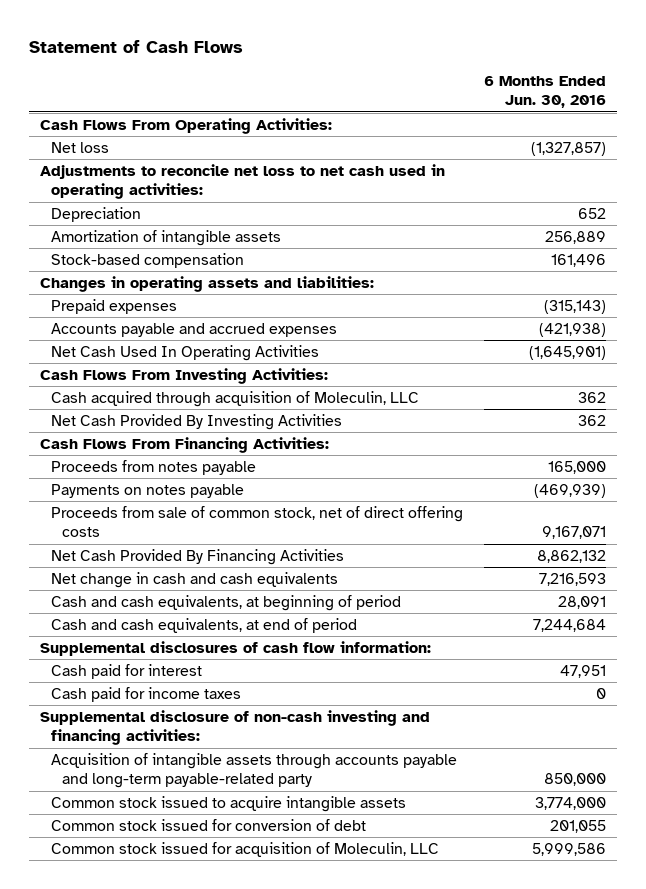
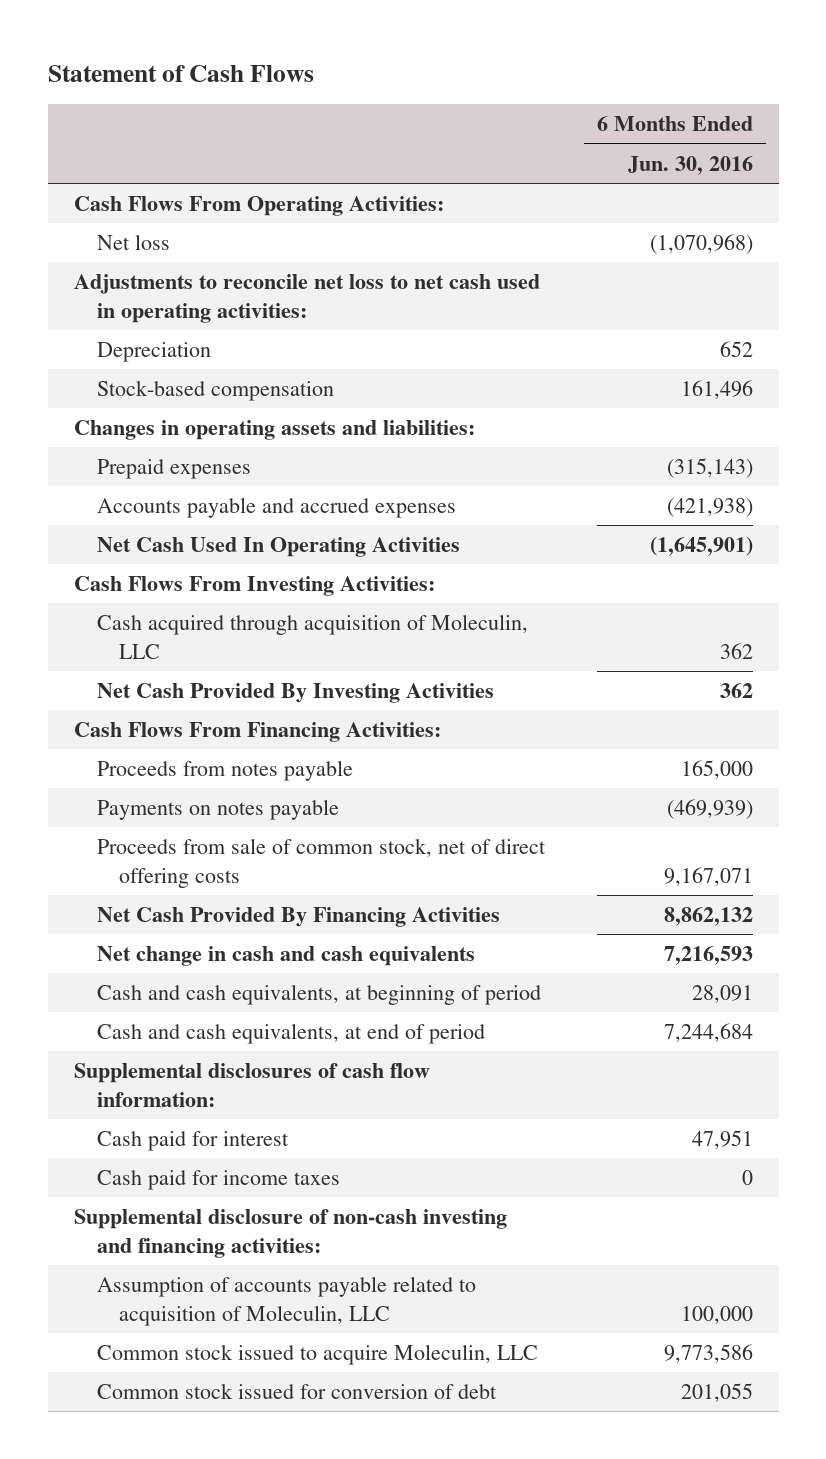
[530,142,606,157] (1,327,857) -> [649,233,753,254] (1,070,968)
[50,230,281,247] Amortization of intangible assets -> none
[50,753,457,789] Acquisition of intangible assets through accounts payable and long-term payable-related party -> none
none -> [96,1275,476,1326] Assumption of accounts payable related to acquisition of Moleculin, LLC
[50,796,406,813] Common stock issued to acquire intangible assets -> [96,1343,538,1365] Common stock issued to acquire Moleculin, LLC
[534,797,606,811] 3,774,000 -> [663,1343,753,1363] 9,773,586
[50,842,439,858] Common stock issued for acquisition of Moleculin, LLC -> none

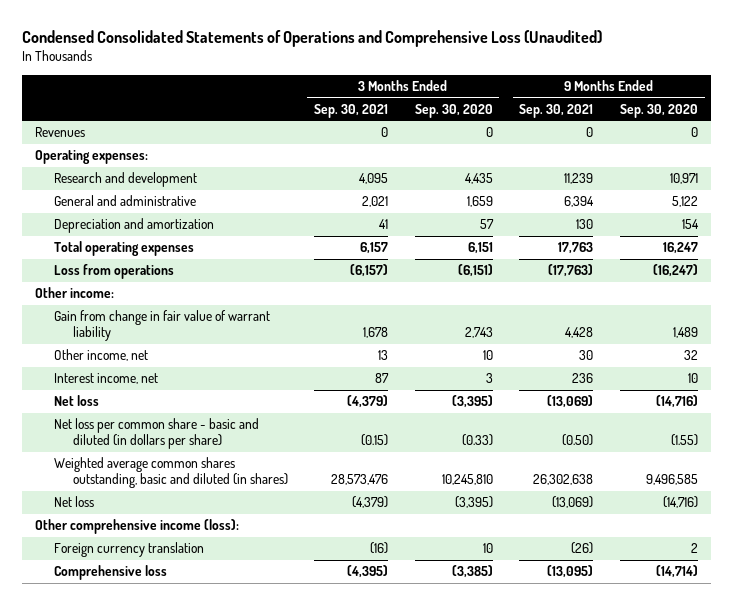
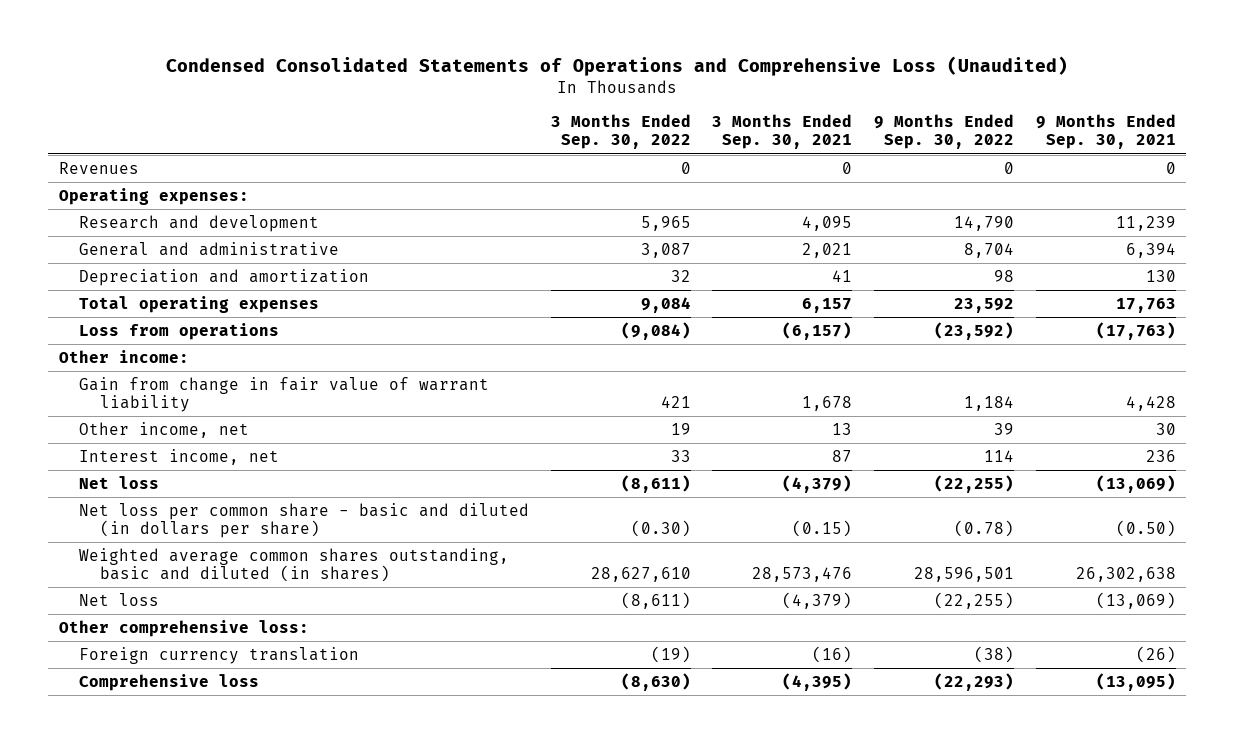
[414,103,493,118] Sep. 30, 2020 -> none
[619,103,698,118] Sep. 30, 2020 -> none
none -> [550,114,691,150] 3 Months Ended Sep. 30, 2022
none -> [874,114,1015,150] 9 Months Ended Sep. 30, 2022
[34,519,239,535] Other comprehensive income (loss): -> [58,619,309,637] Other comprehensive loss:

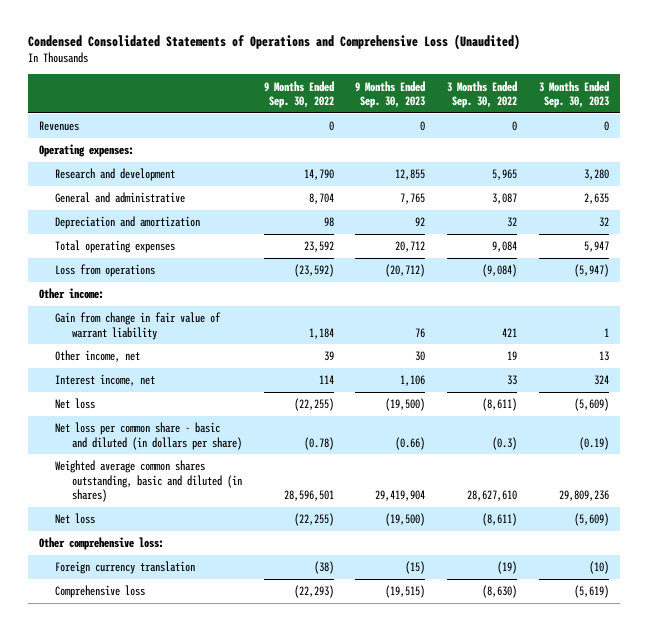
[712,114,853,150] 3 Months Ended Sep. 30, 2021 -> none
[1035,114,1176,150] 9 Months Ended Sep. 30, 2021 -> none
none -> [355,80,426,108] 9 Months Ended Sep. 30, 2023
none -> [539,80,610,108] 3 Months Ended Sep. 30, 2023
[630,520,691,538] (0.30) -> [492,436,518,450] (0.3)

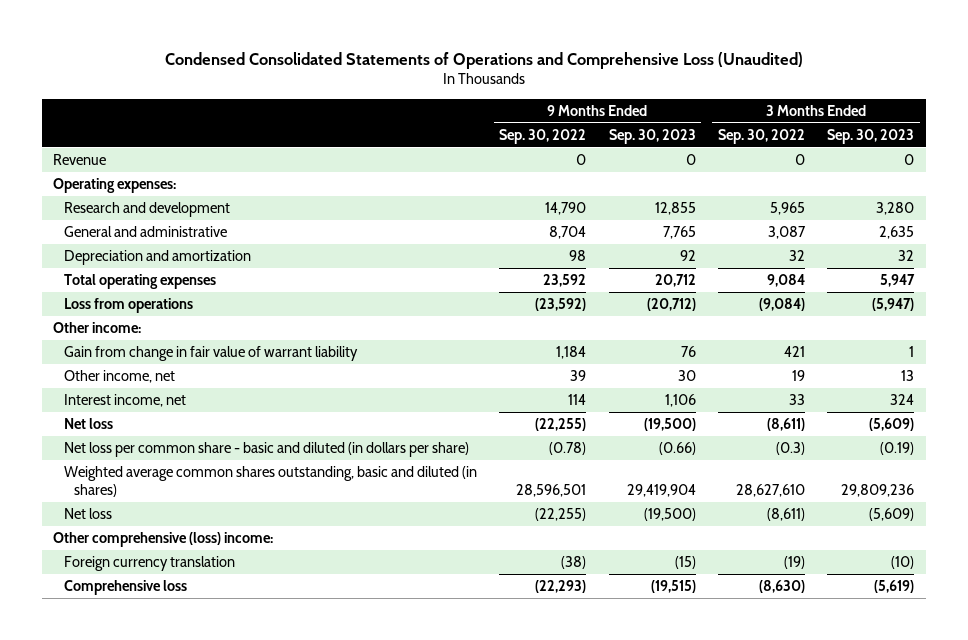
[38,121,79,132] Revenues -> [53,154,107,166] Revenue
[38,537,164,551] Other comprehensive loss: -> [53,532,274,548] Other comprehensive (loss) income:

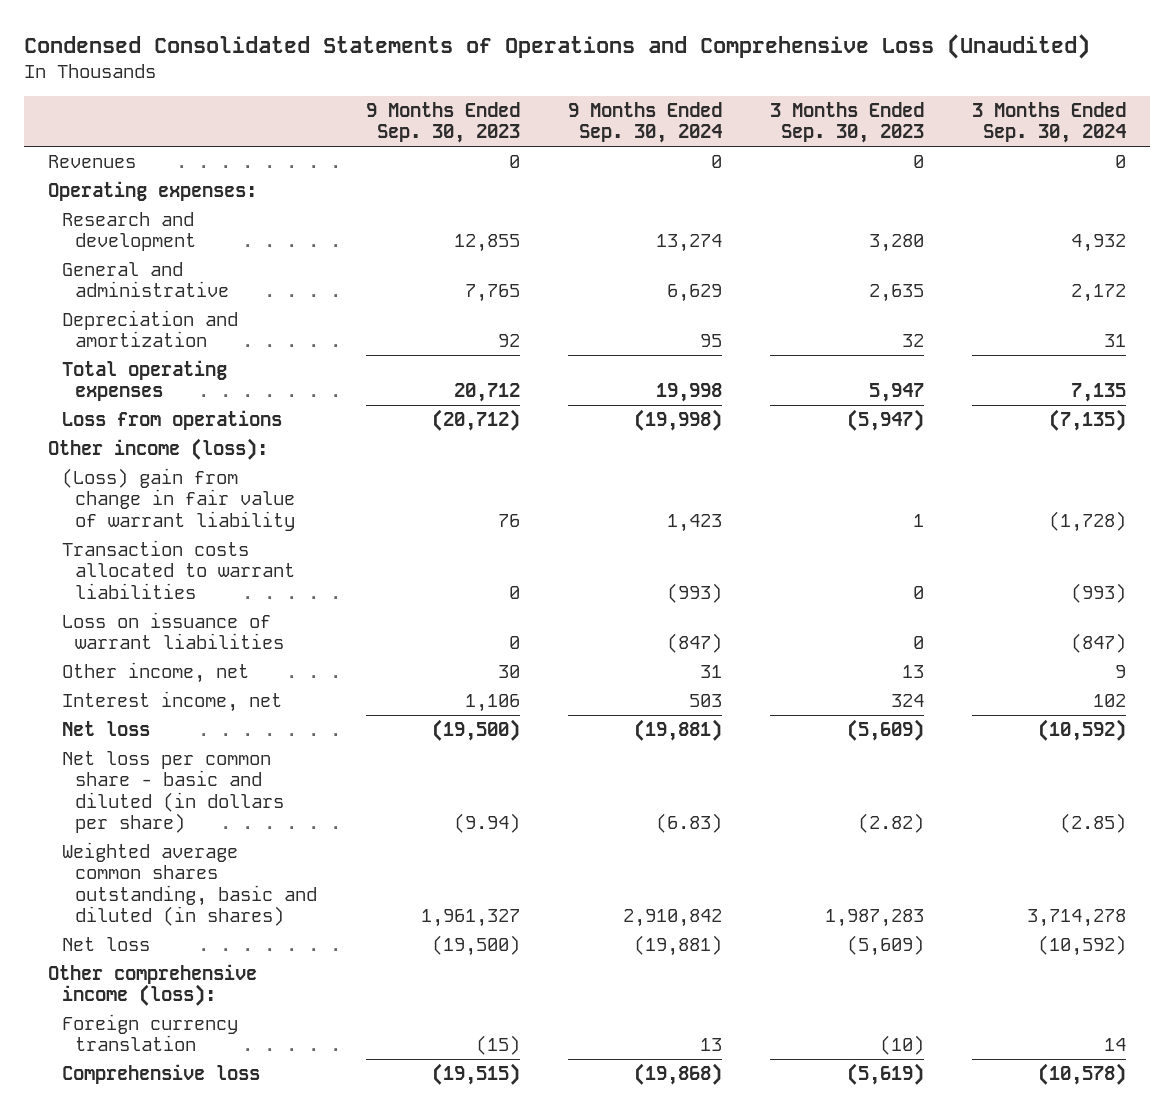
[499,128,587,144] Sep. 30, 2022 -> none
[718,128,806,144] Sep. 30, 2022 -> none
none -> [567,101,722,144] 9 Months Ended Sep. 30, 2024
none -> [972,101,1127,144] 3 Months Ended Sep. 30, 2024
[53,154,107,166] Revenue -> [48,154,137,168] Revenues
[53,322,142,334] Other income: -> [48,437,269,460] Other income (loss):
[63,346,358,362] Gain from change in fair value of warrant liability -> [61,467,296,531] (Loss) gain from change in fair value of warrant liability
none -> [61,539,296,599] Transaction costs allocated to warrant liabilities
none -> [61,611,285,650] Loss on issuance of warrant liabilities
[658,442,696,456] (0.66) -> [453,813,520,834] (9.94)
[880,442,915,456] (0.19) -> [858,813,925,834] (2.82)
[626,483,696,497] 29,419,904 -> [420,909,520,928] 1,961,327
[841,483,915,497] 29,809,236 -> [825,909,925,928] 1,987,283
[53,532,274,548] Other comprehensive (loss) income: -> [48,963,258,1007] Other comprehensive income (loss):

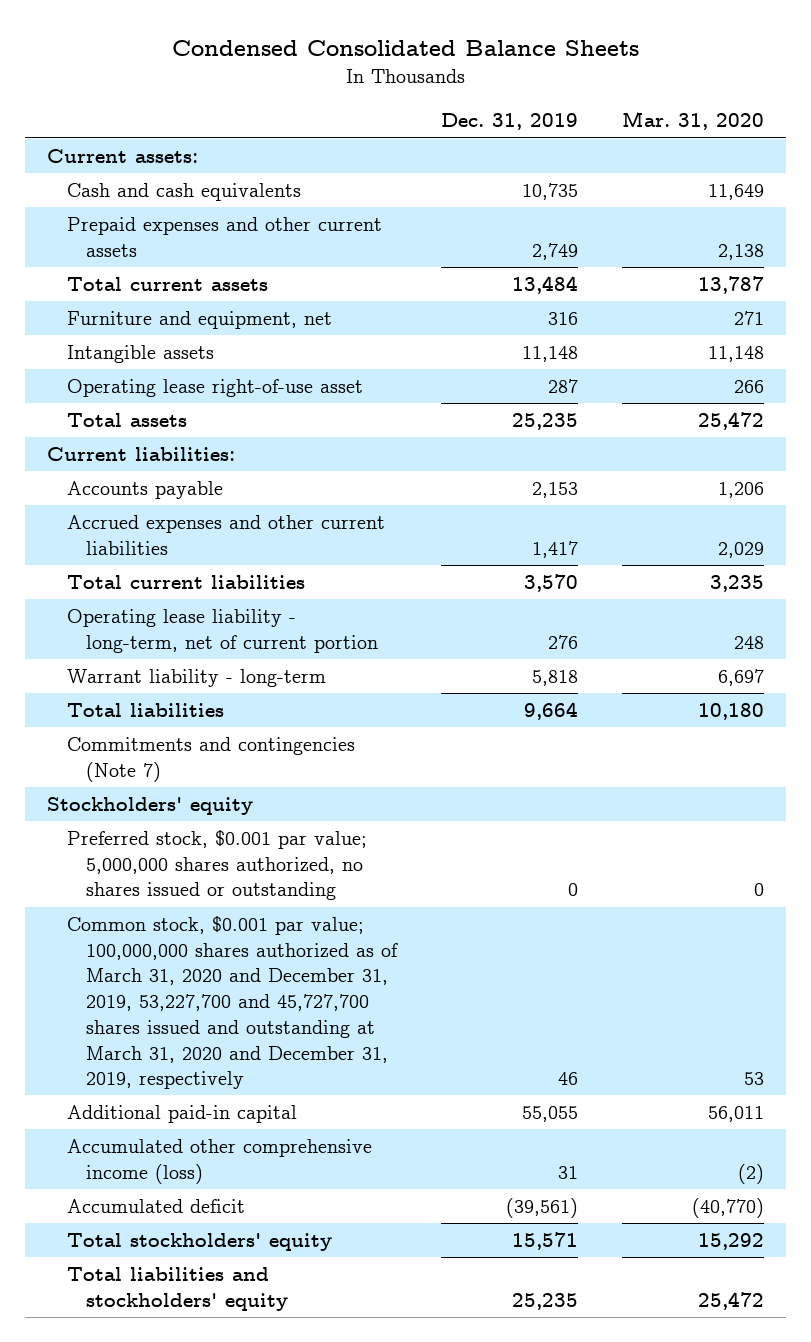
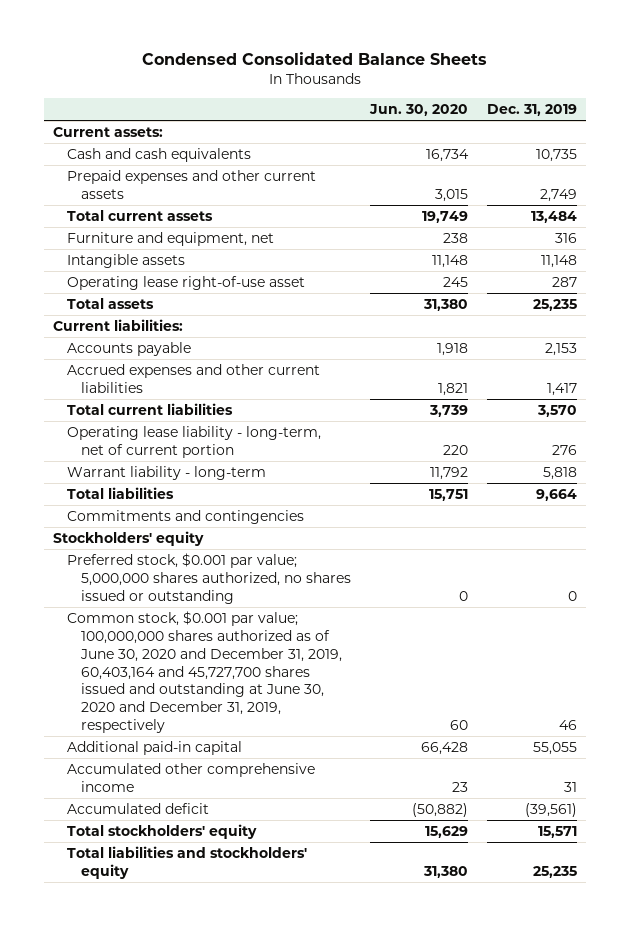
[622,111,765,131] Mar. 31, 2020 -> none
none -> [368,104,468,117] Jun. 30, 2020
[66,737,355,782] Commitments and contingencies (Note 7) -> [67,510,305,525] Commitments and contingencies
[66,916,399,1090] Common stock, $0.001 par value; 100,000,000 shares authorized as of March 31, 2020 and December 31, 2019, 53,227,700 and 45,727,700 shares issued and outstanding at March 31, 2020 and December 31, 2019, respectively -> [67,611,342,734] Common stock, $0.001 par value; 100,000,000 shares authorized as of June 30, 2020 and December 31, 2019, 60,403,164 and 45,727,700 shares issued and outstanding at June 30, 2020 and December 31, 2019, respectively
[66,1139,372,1184] Accumulated other comprehensive income (loss) -> [67,763,316,792] Accumulated other comprehensive income

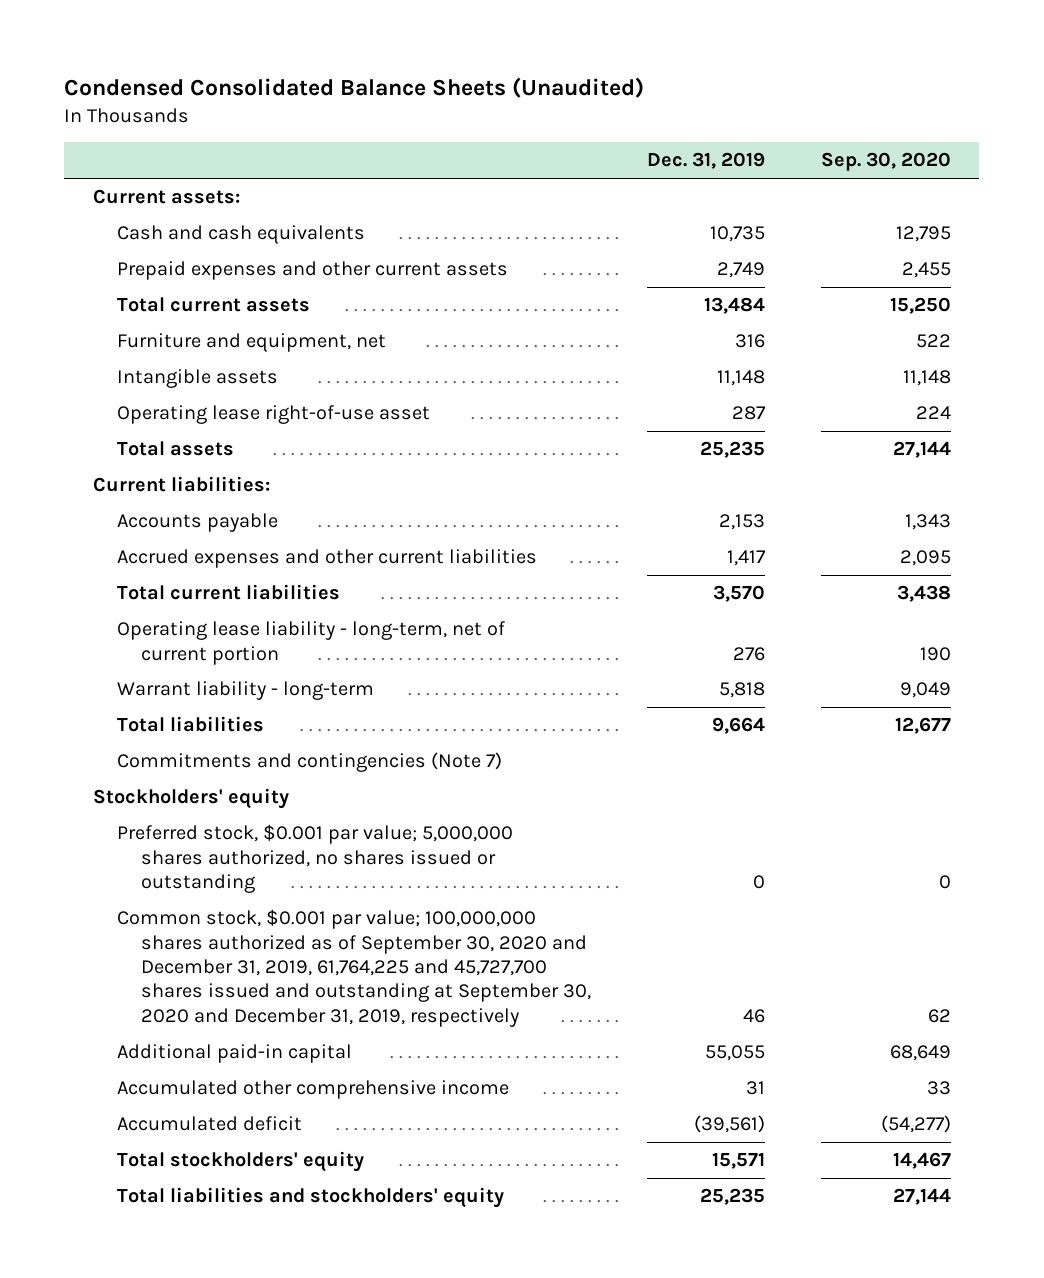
[141,52,487,66] Condensed Consolidated Balance Sheets -> [64,77,645,99] Condensed Consolidated Balance Sheets (Unaudited)
[368,104,468,117] Jun. 30, 2020 -> none
none -> [820,152,951,172] Sep. 30, 2020
[67,510,305,525] Commitments and contingencies -> [116,752,502,773] Commitments and contingencies (Note 7)
[67,611,342,734] Common stock, $0.001 par value; 100,000,000 shares authorized as of June 30, 2020 and December 31, 2019, 60,403,164 and 45,727,700 shares issued and outstanding at June 30, 2020 and December 31, 2019, respectively -> [116,909,591,1027] Common stock, $0.001 par value; 100,000,000 shares authorized as of September 30, 2020 and December 31, 2019, 61,764,225 and 45,727,700 shares issued and outstanding at September 30, 2020 and December 31, 2019, respectively

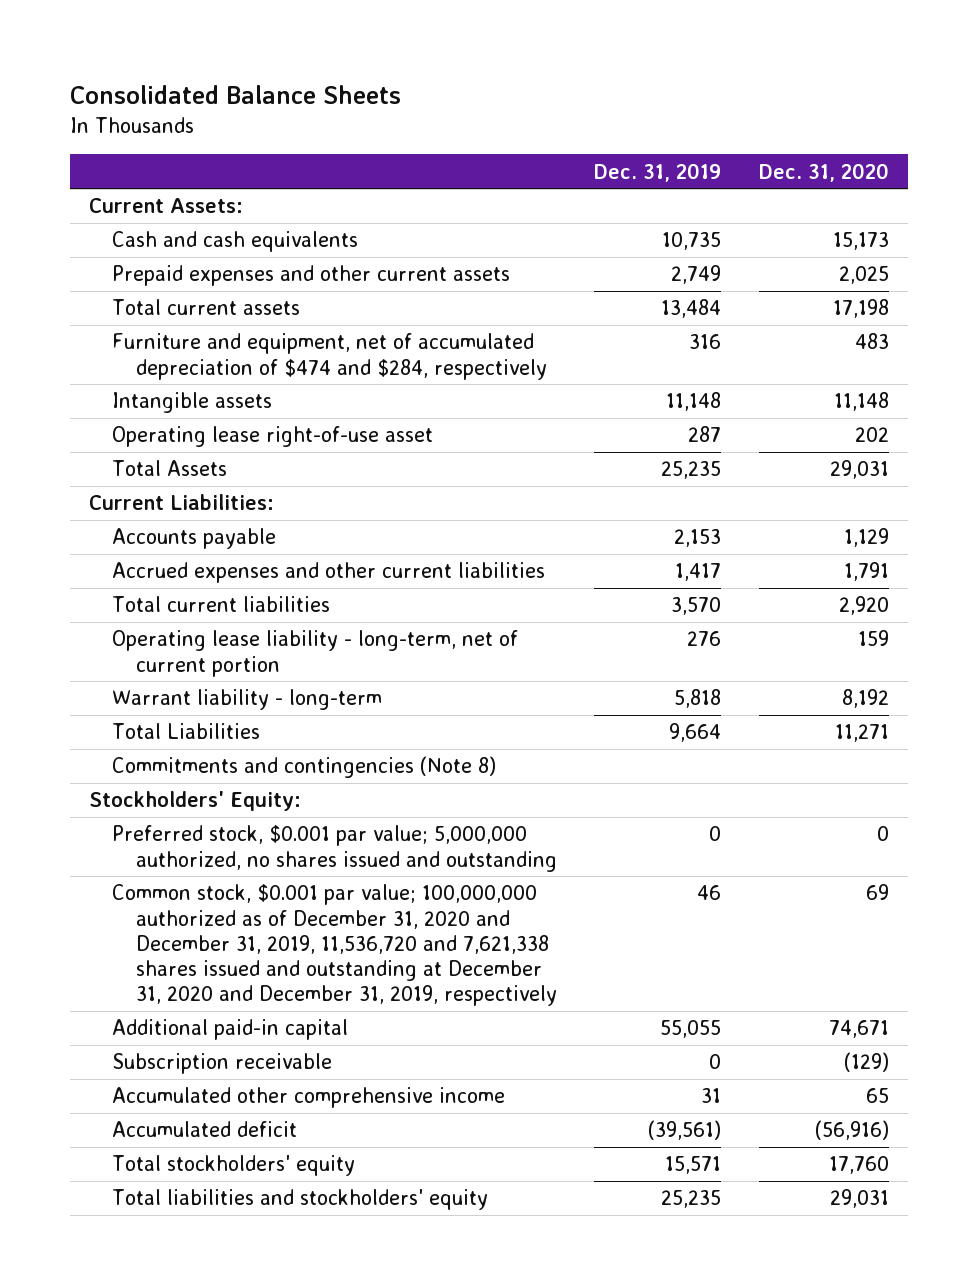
[64,77,645,99] Condensed Consolidated Balance Sheets (Unaudited) -> [70,84,402,104] Consolidated Balance Sheets
[820,152,951,172] Sep. 30, 2020 -> none
none -> [758,162,889,182] Dec. 31, 2020
[92,189,240,205] Current assets: -> [88,198,243,214] Current Assets:
[116,333,386,353] Furniture and equipment, net -> [112,333,548,380] Furniture and equipment, net of accumulated depreciation of $474 and $284, respectively
[116,441,234,457] Total assets -> [112,460,228,477] Total Assets
[92,476,270,493] Current liabilities: -> [88,494,274,511] Current Liabilities:
[116,716,264,733] Total liabilities -> [112,723,261,740] Total Liabilities
[116,752,502,773] Commitments and contingencies (Note 7) -> [112,756,497,779] Commitments and contingencies (Note 8)
[92,788,289,810] Stockholders' equity -> [88,791,301,812] Stockholders' Equity:
[116,824,513,894] Preferred stock, $0.001 par value; 5,000,000 shares authorized, no shares issued or outstanding -> [112,825,558,872] Preferred stock, $0.001 par value; 5,000,000 authorized, no shares issued and outstanding
[116,909,591,1027] Common stock, $0.001 par value; 100,000,000 shares authorized as of September 30, 2020 and December 31, 2019, 61,764,225 and 45,727,700 shares issued and outstanding at September 30, 2020 and December 31, 2019, respectively -> [112,884,558,1007] Common stock, $0.001 par value; 100,000,000 authorized as of December 31, 2020 and December 31, 2019, 11,536,720 and 7,621,338 shares issued and outstanding at December 31, 2020 and December 31, 2019, respectively
none -> [112,1053,333,1075] Subscription receivable

